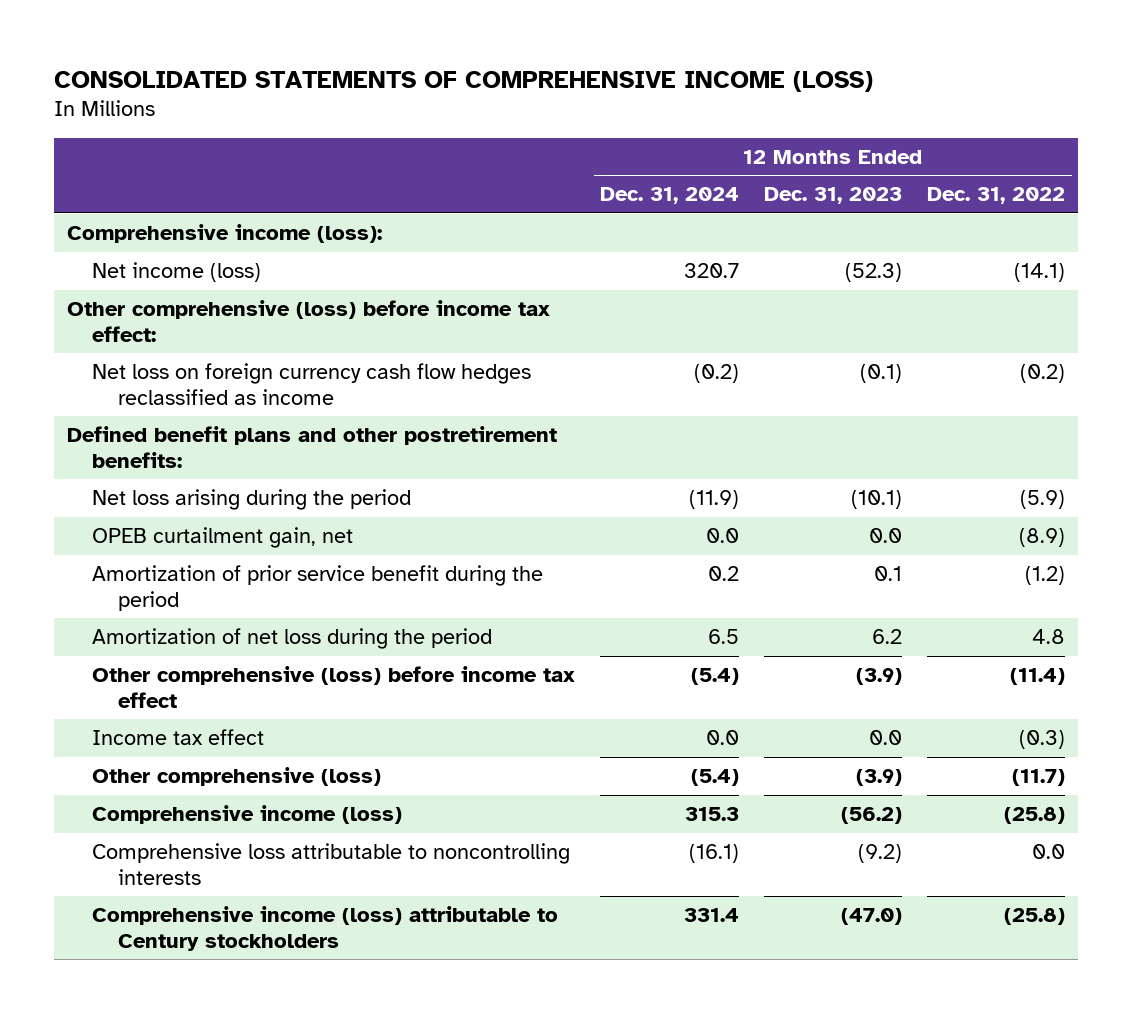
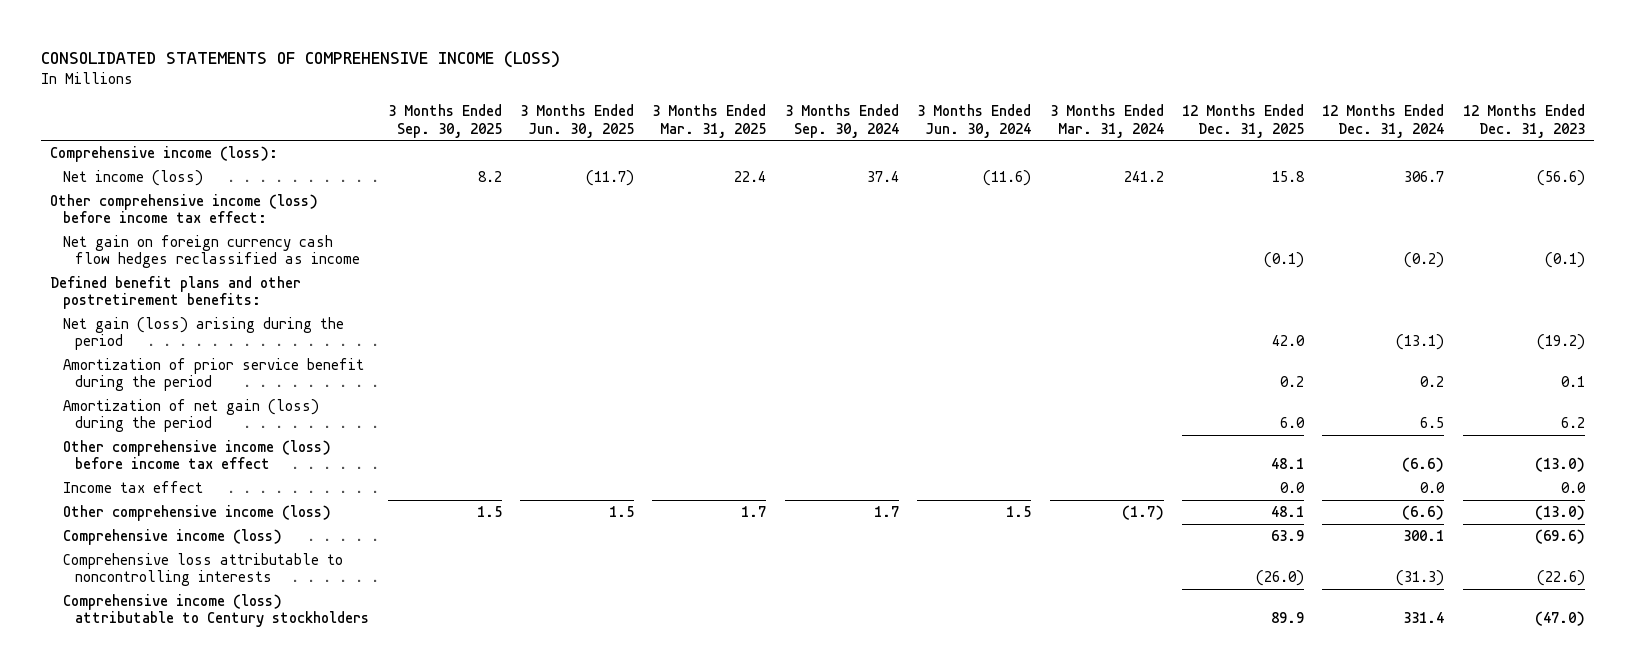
[927,187,1066,205] Dec. 31, 2022 -> none
none -> [387,104,502,138] 3 Months Ended Sep. 30, 2025
none -> [520,104,635,138] 3 Months Ended Jun. 30, 2025
none -> [652,104,767,138] 3 Months Ended Mar. 31, 2025
none -> [784,104,899,138] 3 Months Ended Sep. 30, 2024
none -> [917,104,1032,138] 3 Months Ended Jun. 30, 2024
none -> [1049,104,1164,138] 3 Months Ended Mar. 31, 2024
none -> [1181,104,1304,138] 12 Months Ended Dec. 31, 2025
[684,263,740,279] 320.7 -> [1404,171,1445,183] 306.7
[845,263,903,283] (52.3) -> [1536,170,1585,187] (56.6)
[66,300,550,342] Other comprehensive (loss) before income tax effect: -> [50,194,319,224] Other comprehensive income (loss) before income tax effect:
[92,363,532,405] Net loss on foreign currency cash flow hedges reclassified as income -> [62,235,361,269] Net gain on foreign currency cash flow hedges reclassified as income
[92,527,354,549] OPEB curtailment gain, net -> none
[92,489,412,511] Net loss arising during the period -> [62,317,344,351] Net gain (loss) arising during the period
[689,490,740,510] (11.9) -> [1396,334,1445,351] (13.1)
[851,490,903,510] (10.1) -> [1536,334,1585,351] (19.2)
[92,628,493,650] Amortization of net loss during the period -> [62,399,319,433] Amortization of net gain (loss) during the period
[92,666,576,708] Other comprehensive (loss) before income tax effect -> [62,440,331,470] Other comprehensive income (loss) before income tax effect
[691,668,740,686] (5.4) -> [1402,457,1445,473] (6.6)
[856,668,903,686] (3.9) -> [1534,457,1585,473] (13.0)
[92,767,382,787] Other comprehensive (loss) -> [62,505,331,522] Other comprehensive income (loss)
[691,769,740,787] (5.4) -> [1402,505,1445,521] (6.6)
[856,769,903,787] (3.9) -> [1534,505,1585,521] (13.0)
[685,807,740,822] 315.3 -> [1403,530,1445,542] 300.1
[841,807,903,825] (56.2) -> [1534,529,1585,545] (69.6)
[689,844,740,864] (16.1) -> [1396,570,1445,587] (31.3)
[858,844,903,864] (9.2) -> [1536,570,1585,587] (22.6)

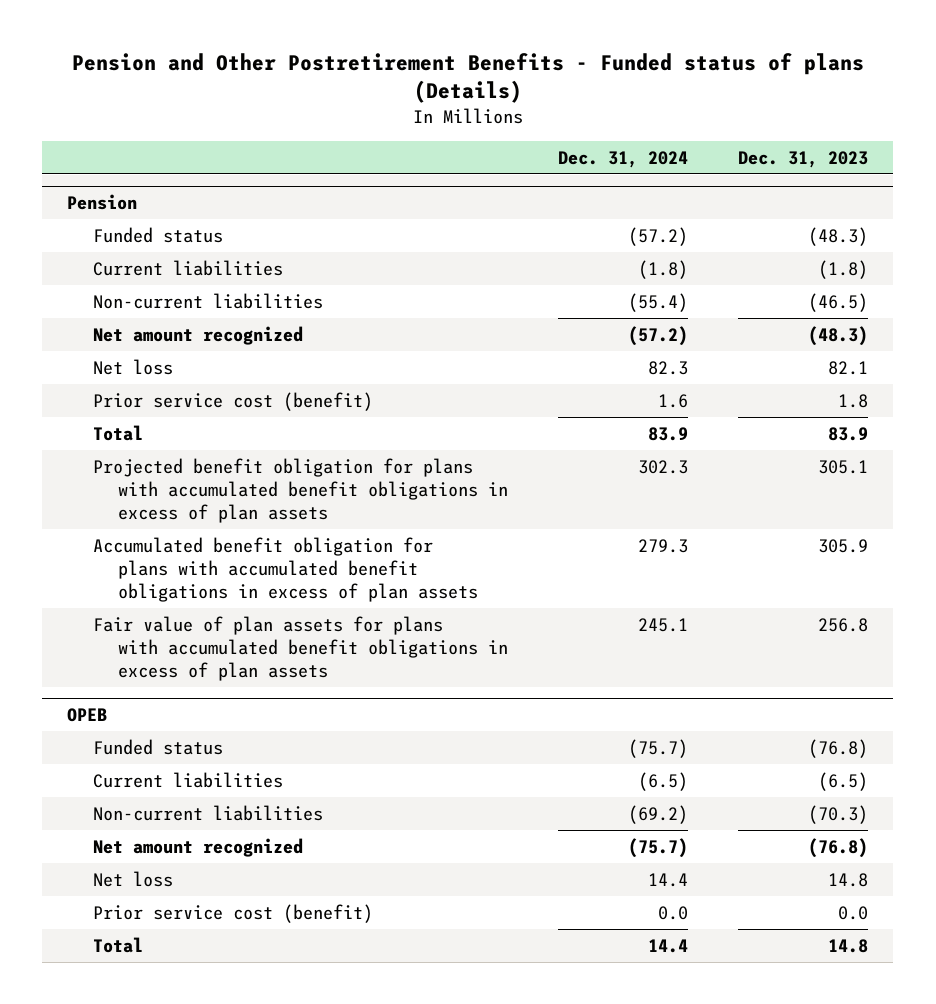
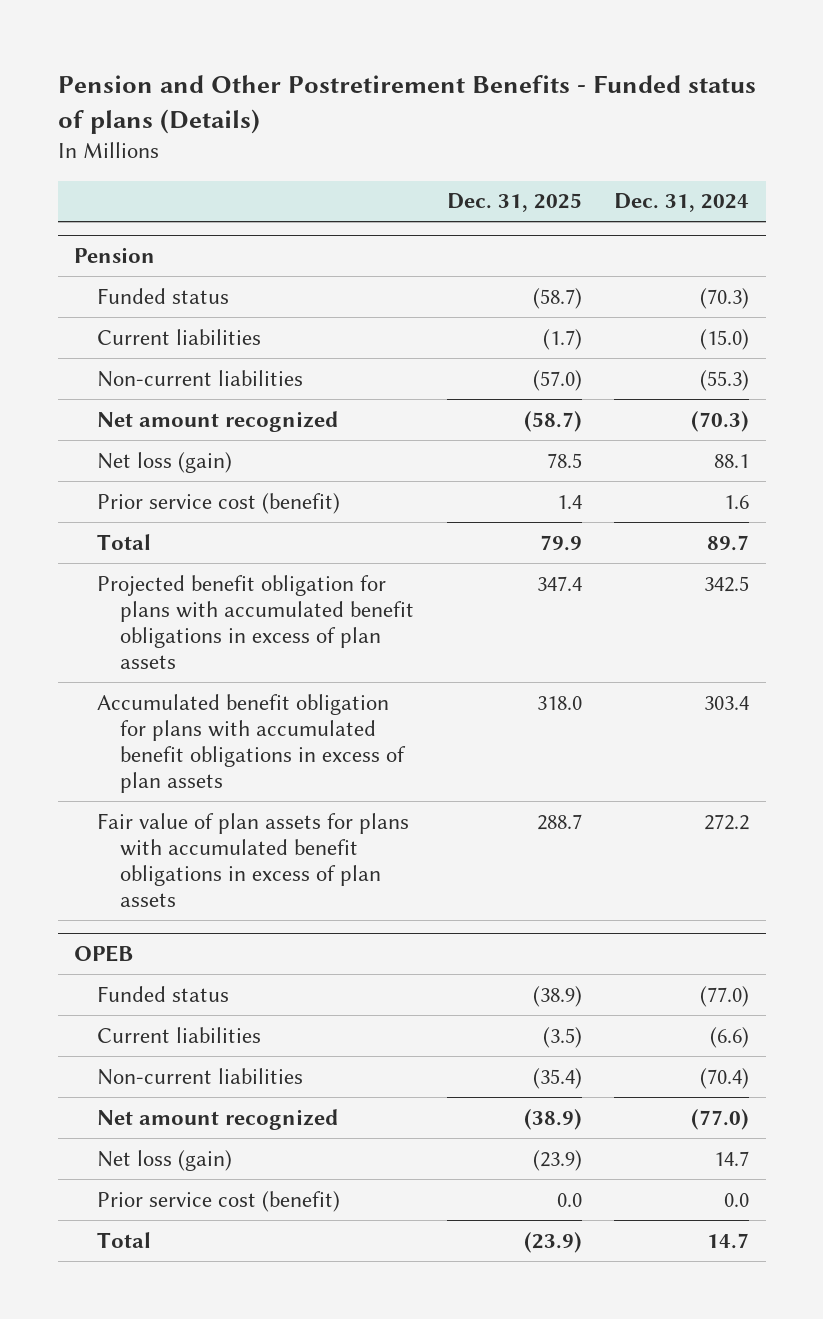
[738,150,869,168] Dec. 31, 2023 -> none
none -> [446,193,582,213] Dec. 31, 2025
[628,226,689,246] (57.2) -> [700,287,750,309] (70.3)
[638,259,689,279] (1.8) -> [700,328,750,350] (15.0)
[628,292,689,312] (55.4) -> [700,369,750,391] (55.3)
[628,325,689,346] (57.2) -> [691,410,750,432] (70.3)
[92,358,173,375] Net loss -> [97,451,233,473] Net loss (gain)
[648,360,689,375] 82.3 -> [714,453,750,468] 88.1
[648,426,689,441] 83.9 -> [707,534,750,551] 89.7
[638,459,689,474] 302.3 -> [704,575,750,592] 342.5
[638,538,689,553] 279.3 -> [704,695,750,710] 303.4
[638,617,689,632] 245.1 -> [704,813,750,830] 272.2
[628,738,689,758] (75.7) -> [700,985,750,1007] (77.0)
[638,771,689,791] (6.5) -> [710,1026,750,1048] (6.6)
[628,804,689,824] (69.2) -> [700,1067,750,1089] (70.4)
[628,837,689,858] (75.7) -> [691,1108,750,1130] (77.0)
[92,870,173,887] Net loss -> [97,1149,233,1171] Net loss (gain)
[648,872,689,887] 14.4 -> [714,1150,750,1166] 14.7
[648,938,689,953] 14.4 -> [707,1232,750,1249] 14.7

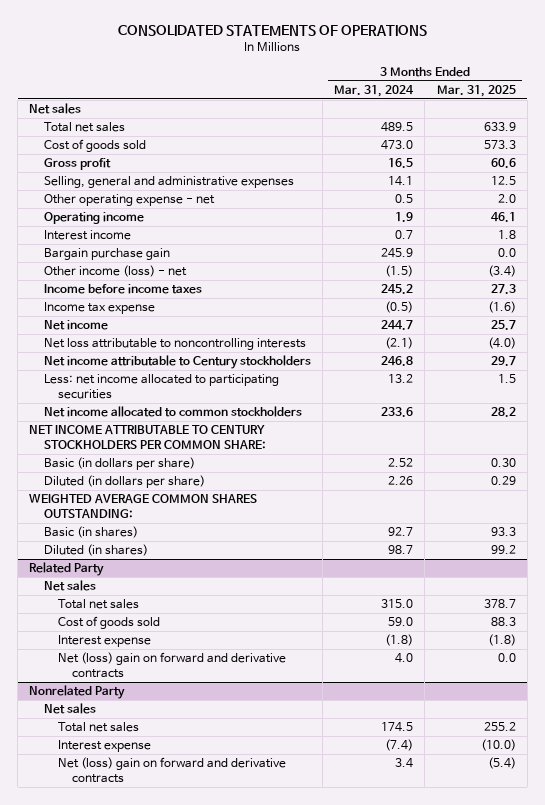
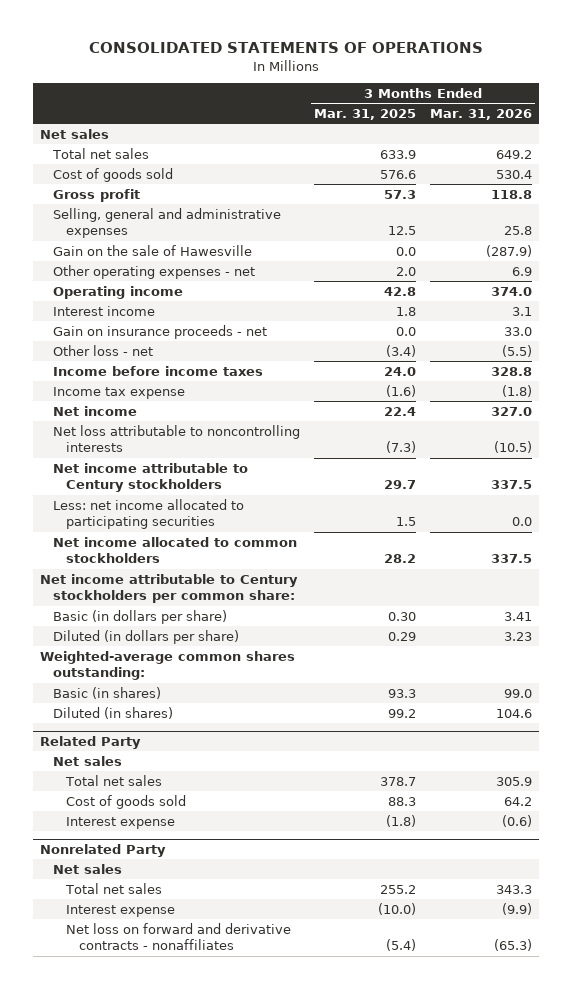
[334,85,415,98] Mar. 31, 2024 -> none
none -> [429,109,532,121] Mar. 31, 2026
[483,140,516,150] 573.3 -> [380,169,417,179] 576.6
[490,158,516,169] 60.6 -> [384,189,417,199] 57.3
none -> [53,244,253,256] Gain on the sale of Hawesville
[43,194,215,207] Other operating expense - net -> [53,264,256,279] Other operating expenses - net
[490,212,516,223] 46.1 -> [384,286,417,296] 42.8
[43,248,170,261] Bargain purchase gain -> none
none -> [53,324,268,339] Gain on insurance proceeds - net
[43,265,187,278] Other income (loss) - net -> [53,344,154,356] Other loss - net
[490,284,516,295] 27.3 -> [384,366,417,376] 24.0
[490,320,516,331] 25.7 -> [384,406,417,416] 22.4
[487,337,516,350] (4.0) -> [386,441,417,454] (7.3)
[29,425,266,451] NET INCOME ATTRIBUTABLE TO CENTURY STOCKHOLDERS PER COMMON SHARE: -> [40,573,299,604] Net income attributable to Century stockholders per common share:
[29,494,258,520] WEIGHTED AVERAGE COMMON SHARES OUTSTANDING: -> [40,650,296,681] Weighted-average common shares outstanding:
[57,652,286,679] Net (loss) gain on forward and derivative contracts -> none
[57,757,286,784] Net (loss) gain on forward and derivative contracts -> [66,922,292,951] Net loss on forward and derivative contracts - nonaffiliates

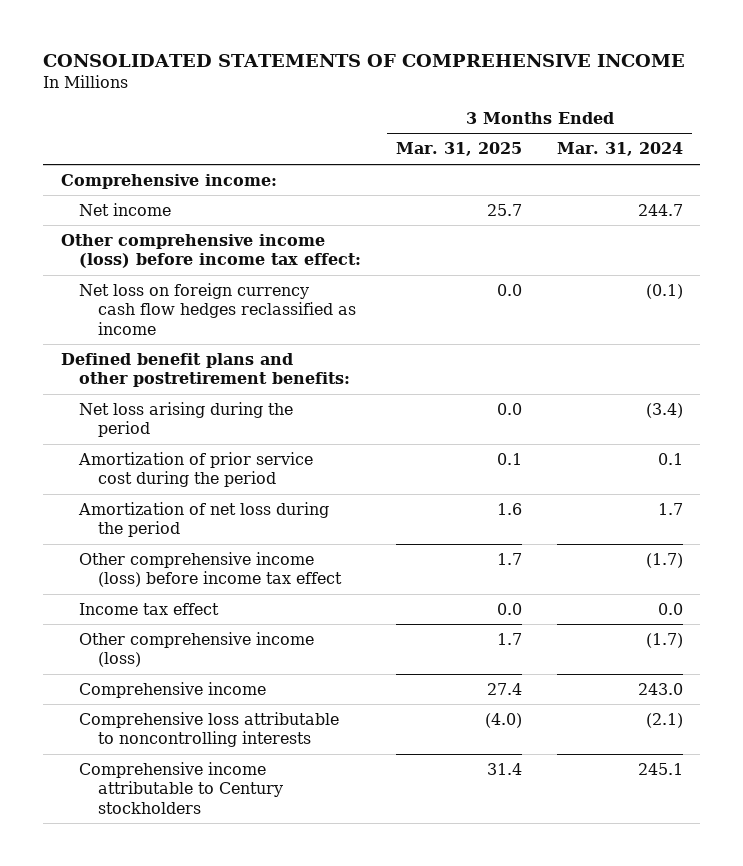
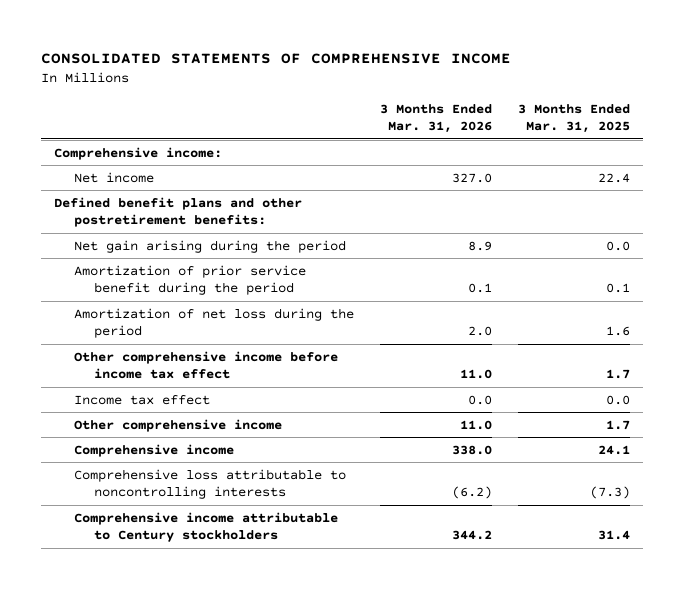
[556,142,683,157] Mar. 31, 2024 -> none
none -> [379,103,492,134] 3 Months Ended Mar. 31, 2026
[60,233,362,269] Other comprehensive income (loss) before income tax effect: -> none
[79,282,357,335] Net loss on foreign currency cash flow hedges reclassified as income -> none
[487,203,523,216] 25.7 -> [597,172,630,183] 22.4
[79,401,294,438] Net loss arising during the period -> [74,239,347,253] Net gain arising during the period
[78,451,314,488] Amortization of prior service cost during the period -> [74,264,307,296] Amortization of prior service benefit during the period
[79,551,343,588] Other comprehensive income (loss) before income tax effect -> [74,350,339,380] Other comprehensive income before income tax effect
[79,631,315,668] Other comprehensive income (loss) -> [74,418,283,432] Other comprehensive income
[487,682,523,695] 27.4 -> [597,444,630,455] 24.1
[485,712,523,728] (4.0) -> [589,486,630,500] (7.3)

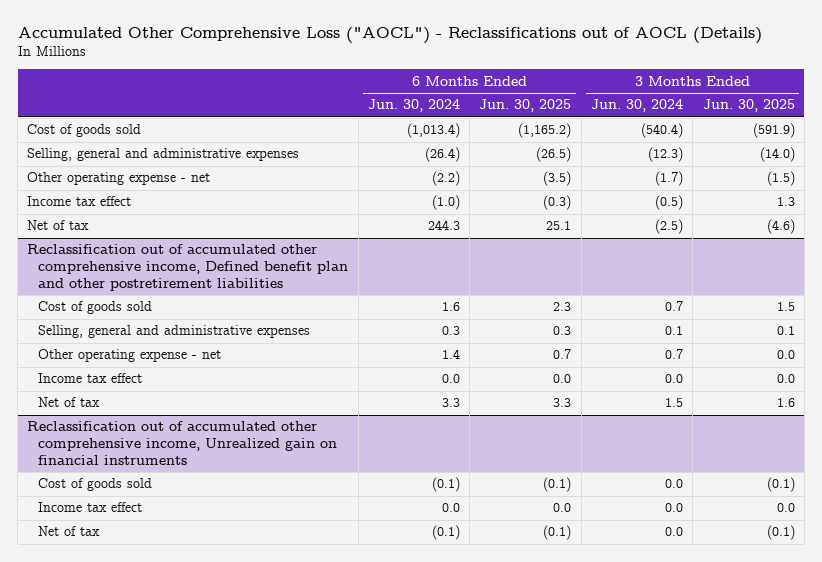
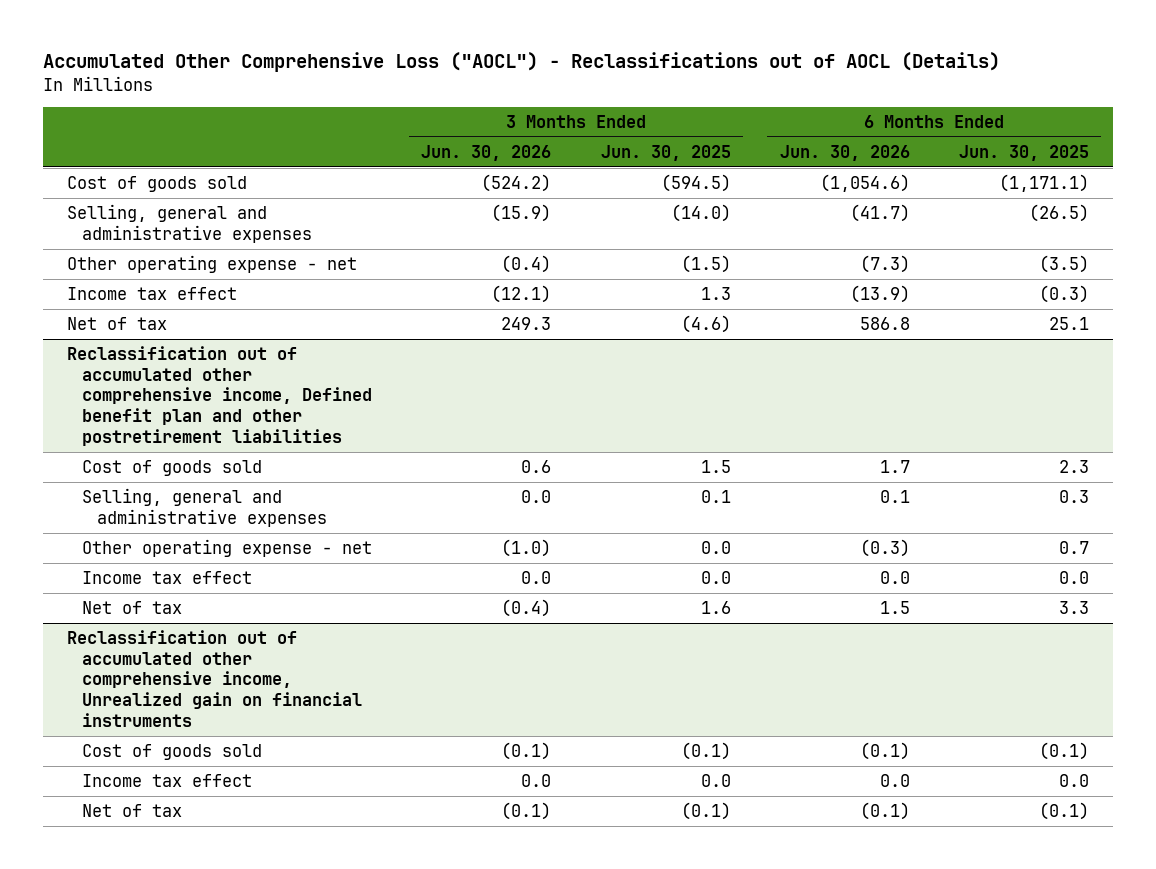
[367,99,460,113] Jun. 30, 2024 -> none
[591,99,684,113] Jun. 30, 2024 -> none
none -> [421,144,552,161] Jun. 30, 2026
none -> [779,144,910,161] Jun. 30, 2026
[518,123,572,139] (1,165.2) -> [998,173,1089,192] (1,171.1)
[752,123,795,139] (591.9) -> [660,173,731,192] (594.5)

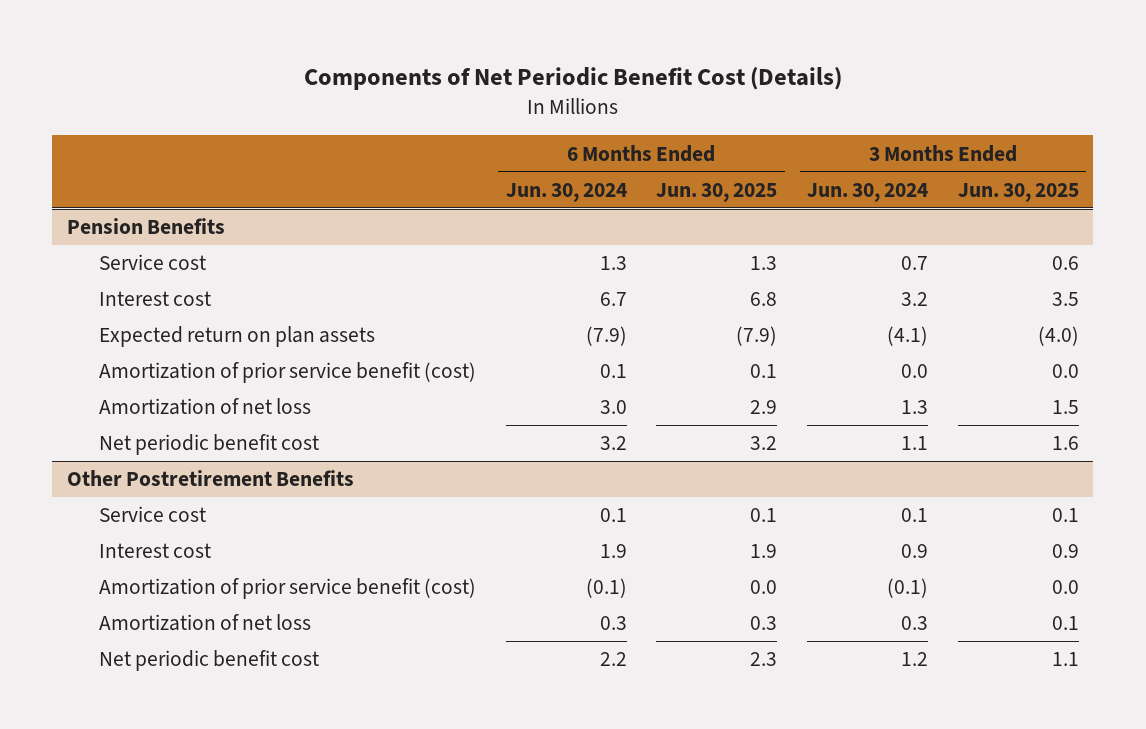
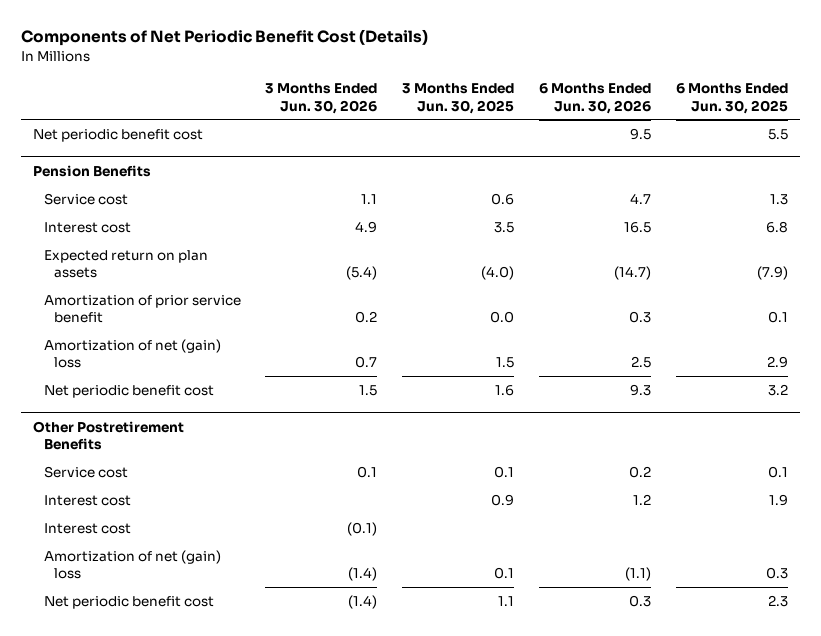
[505,182,627,202] Jun. 30, 2024 -> none
[806,182,928,202] Jun. 30, 2024 -> none
none -> [265,83,378,114] 3 Months Ended Jun. 30, 2026
none -> [539,83,652,114] 6 Months Ended Jun. 30, 2026
none -> [33,128,204,142] Net periodic benefit cost
[98,362,476,384] Amortization of prior service benefit (cost) -> [43,294,241,324] Amortization of prior service benefit
[98,398,311,416] Amortization of net loss -> [43,338,221,369] Amortization of net (gain) loss
[98,578,476,600] Amortization of prior service benefit (cost) -> none
none -> [43,522,131,534] Interest cost
[98,614,311,632] Amortization of net loss -> [43,549,221,580] Amortization of net (gain) loss

